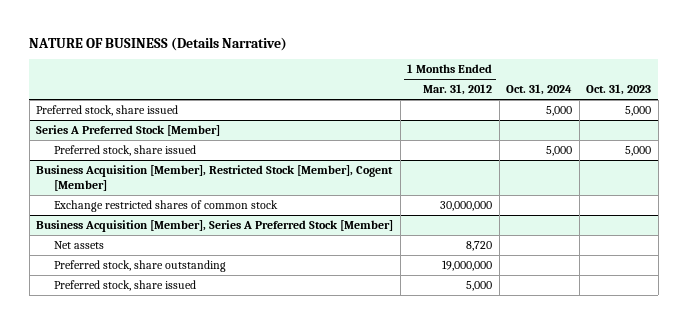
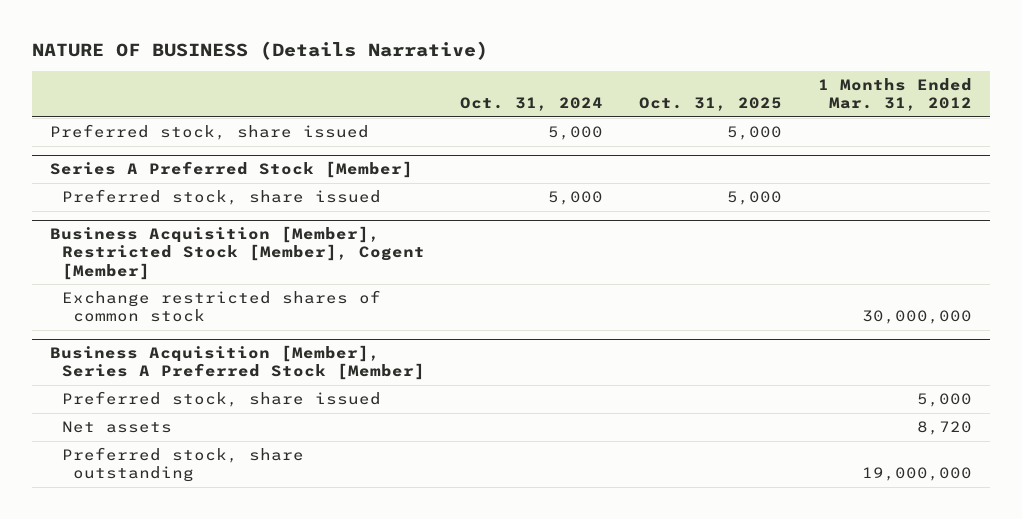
[586,84,652,96] Oct. 31, 2023 -> none
none -> [639,96,783,111] Oct. 31, 2025
[53,279,196,291] Preferred stock, share issued -> [61,391,381,408] Preferred stock, share issued

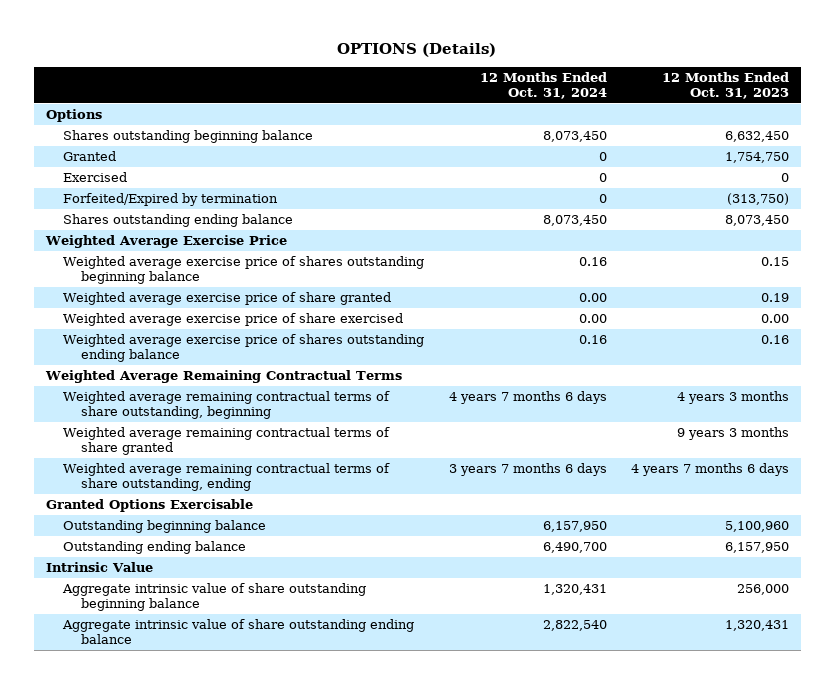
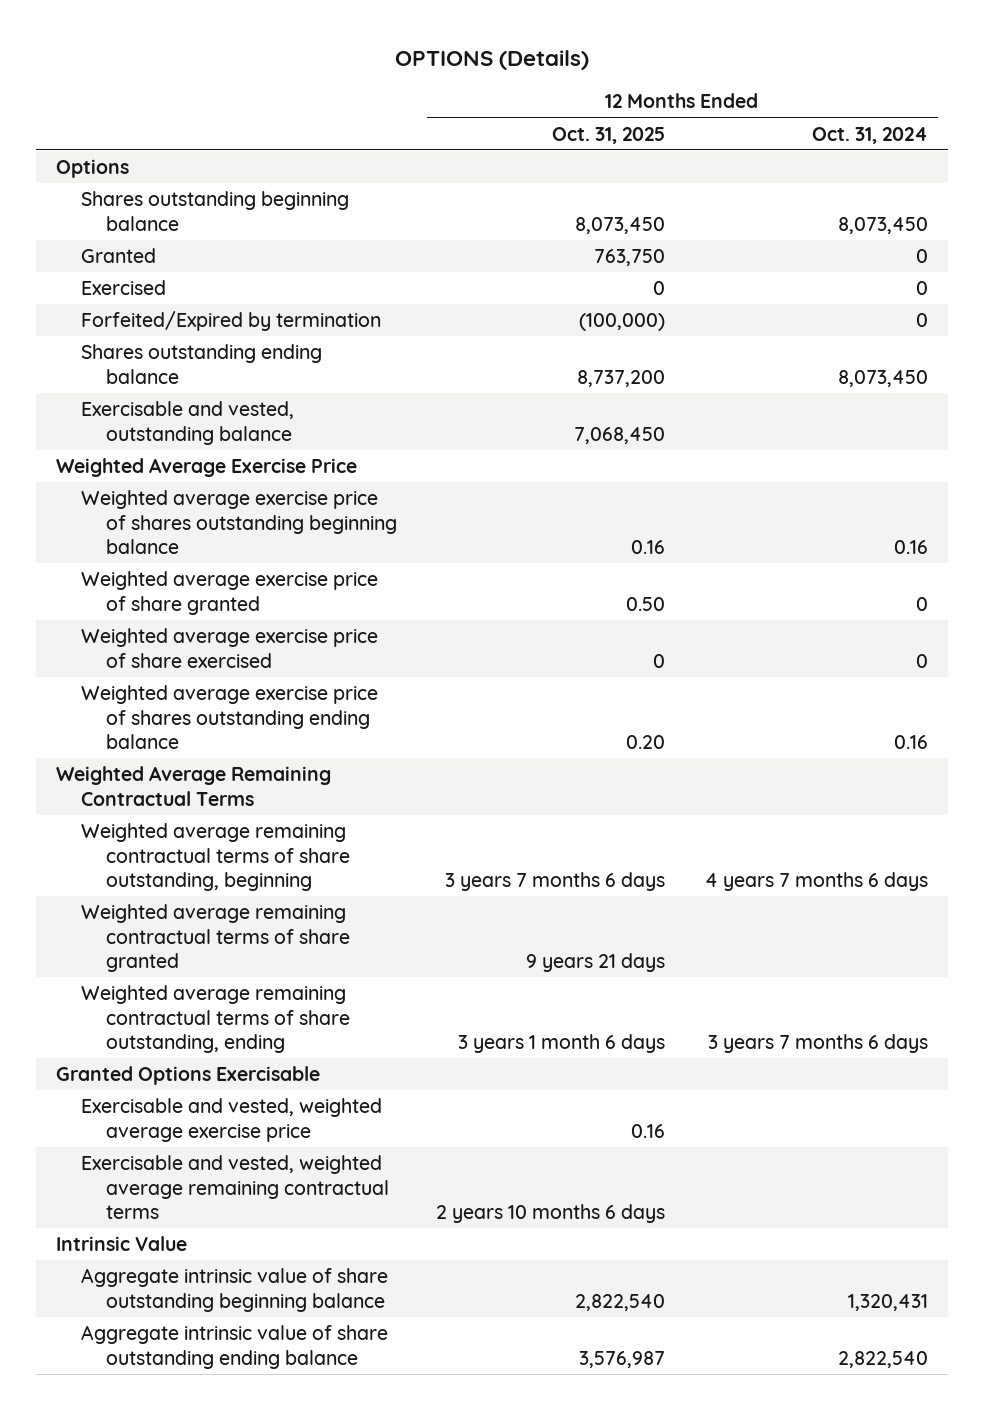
[661,72,789,100] 12 Months Ended Oct. 31, 2023 -> none
none -> [552,126,666,144] Oct. 31, 2025
none -> [80,401,294,445] Exercisable and vested, outstanding balance
[578,293,607,303] 0.00 -> [915,596,928,611] 0
[578,314,607,324] 0.00 -> [915,653,928,668] 0
[63,520,267,534] Outstanding beginning balance -> none
[63,541,247,555] Outstanding ending balance -> none
none -> [80,1098,382,1142] Exercisable and vested, weighted average exercise price
none -> [80,1155,389,1220] Exercisable and vested, weighted average remaining contractual terms

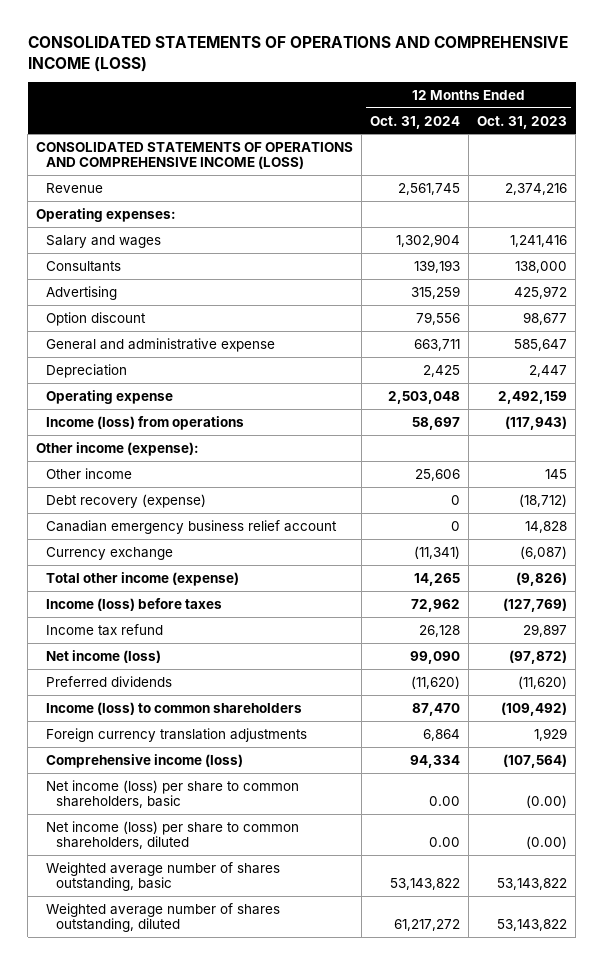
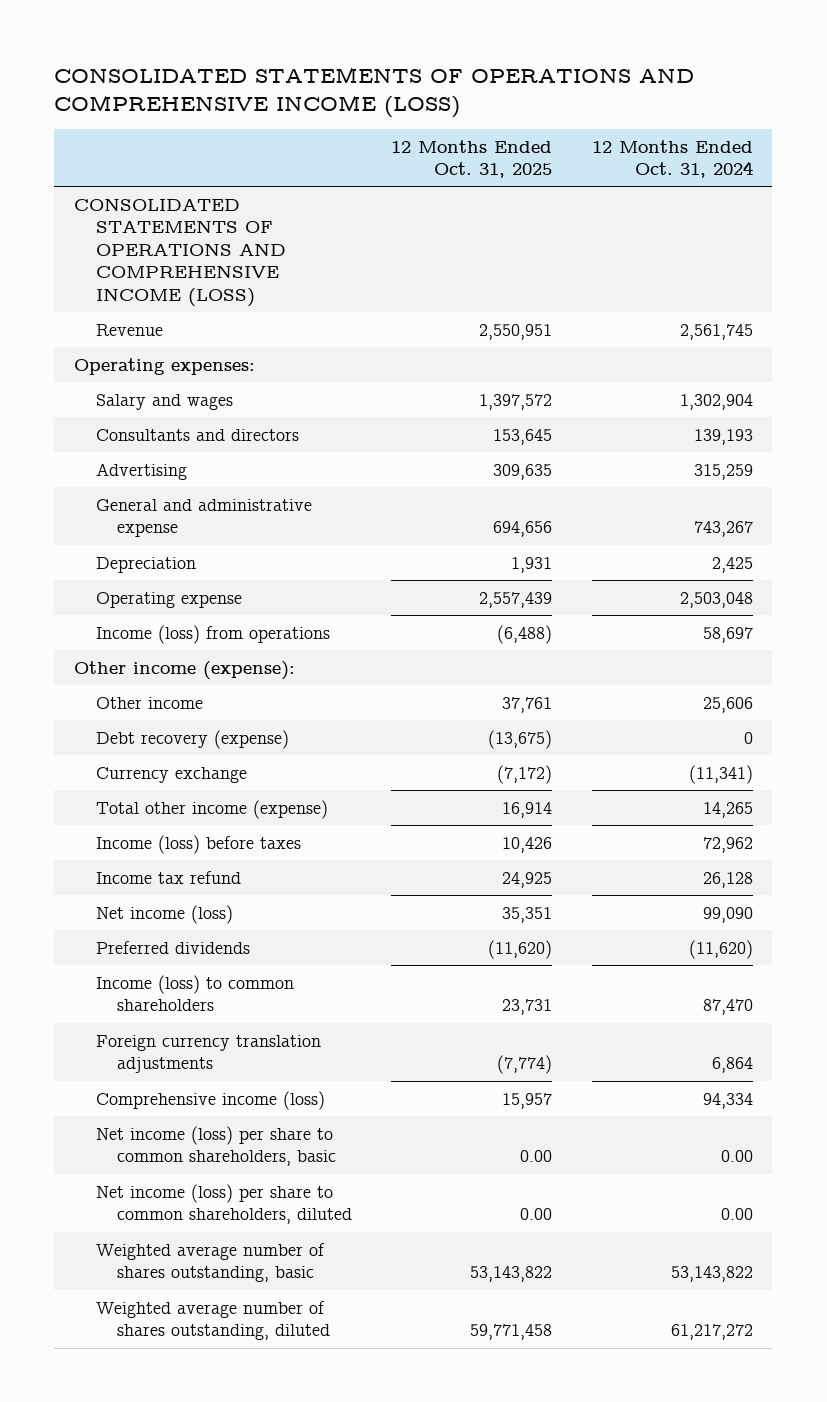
[477,115,568,129] Oct. 31, 2023 -> none
none -> [391,139,553,179] 12 Months Ended Oct. 31, 2025
[45,260,121,272] Consultants -> [95,428,299,441] Consultants and directors
[45,311,146,326] Option discount -> none
[414,338,461,351] 663,711 -> [693,521,753,538] 743,267
[45,519,337,534] Canadian emergency business relief account -> none

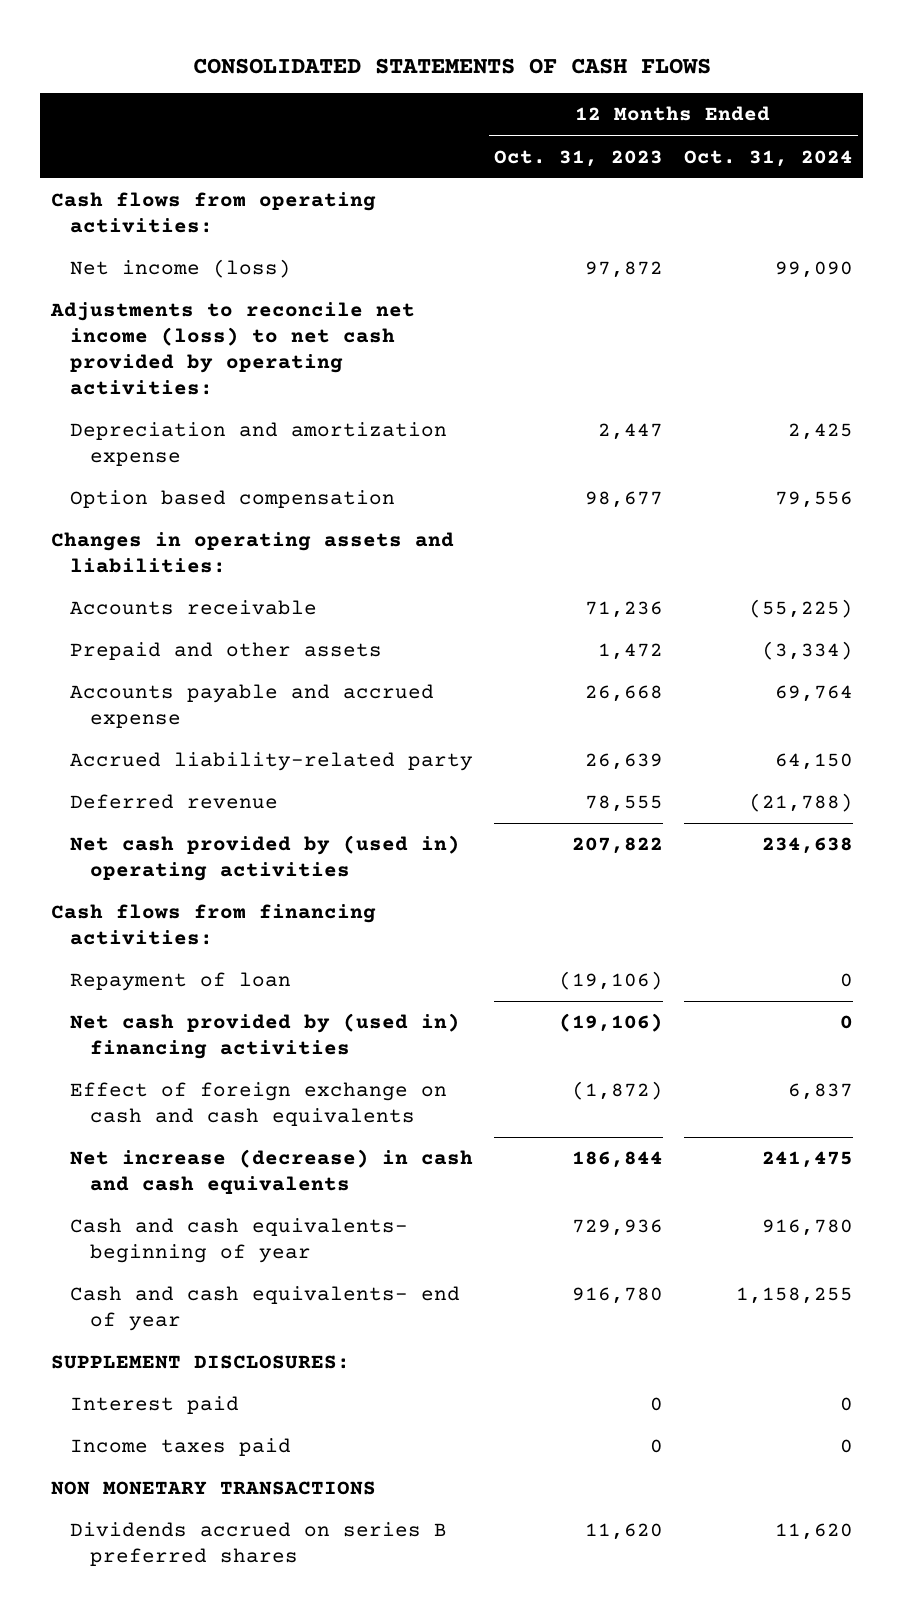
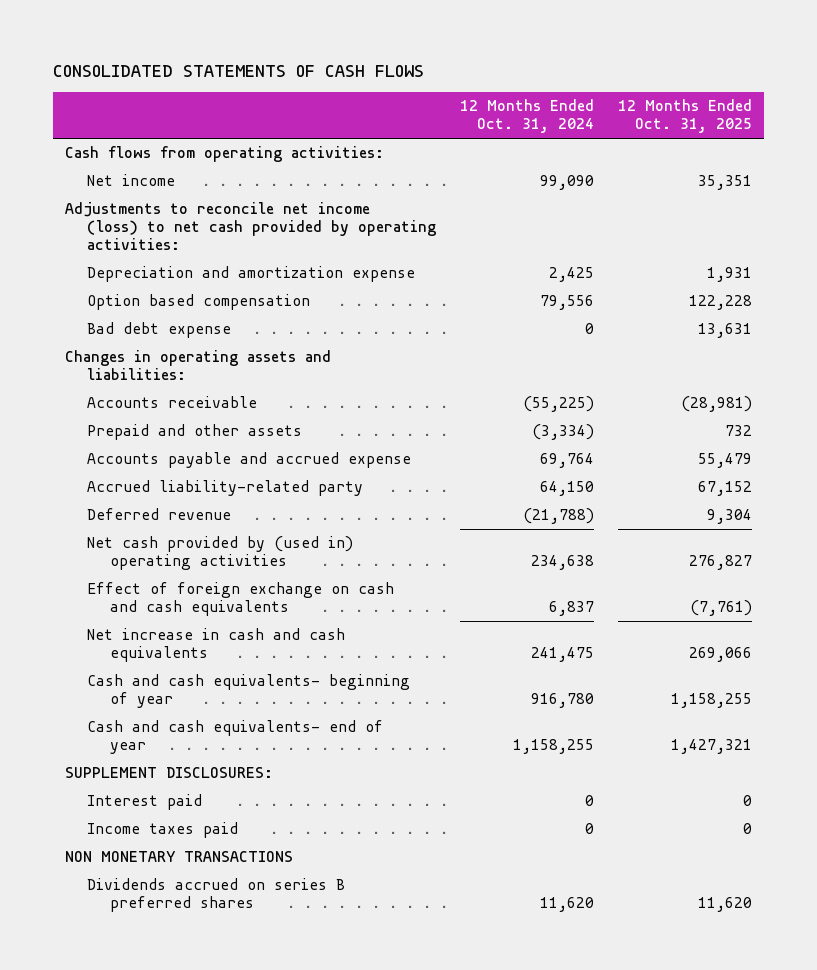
[493,149,663,167] Oct. 31, 2023 -> none
none -> [618,99,753,134] 12 Months Ended Oct. 31, 2025
[70,259,292,279] Net income (loss) -> [87,174,176,187] Net income
none -> [87,322,232,339] Bad debt expense
[50,904,376,946] Cash flows from financing activities: -> none
[70,972,292,992] Repayment of loan -> none
[70,1013,461,1060] Net cash provided by (used in) financing activities -> none
[70,1149,474,1195] Net increase (decrease) in cash and cash equivalents -> [87,628,346,663] Net increase in cash and cash equivalents

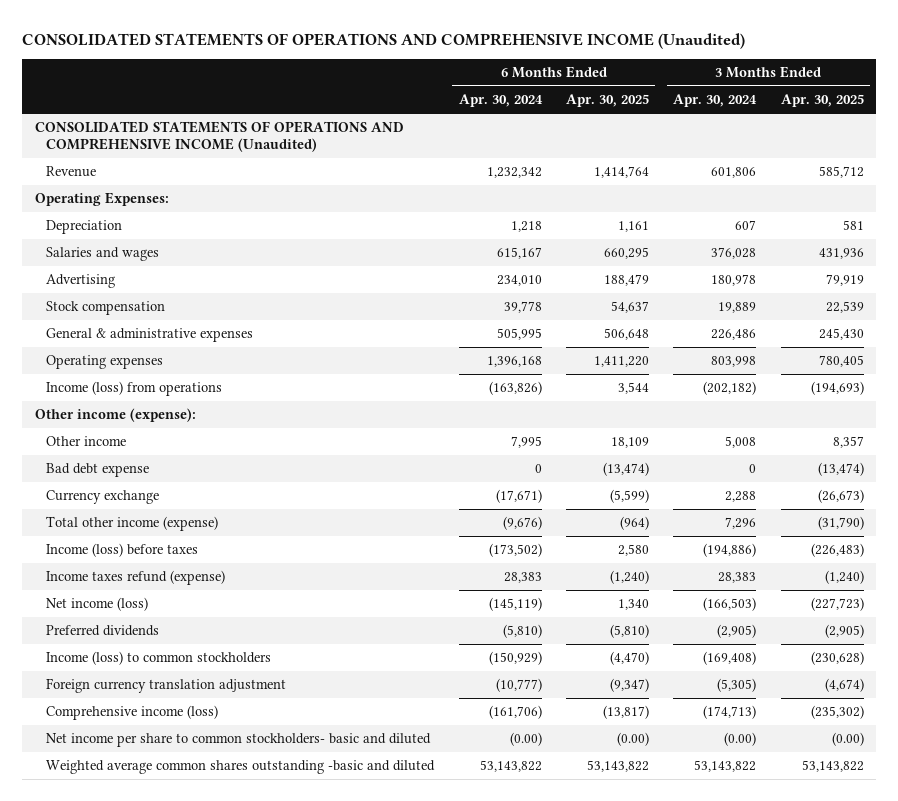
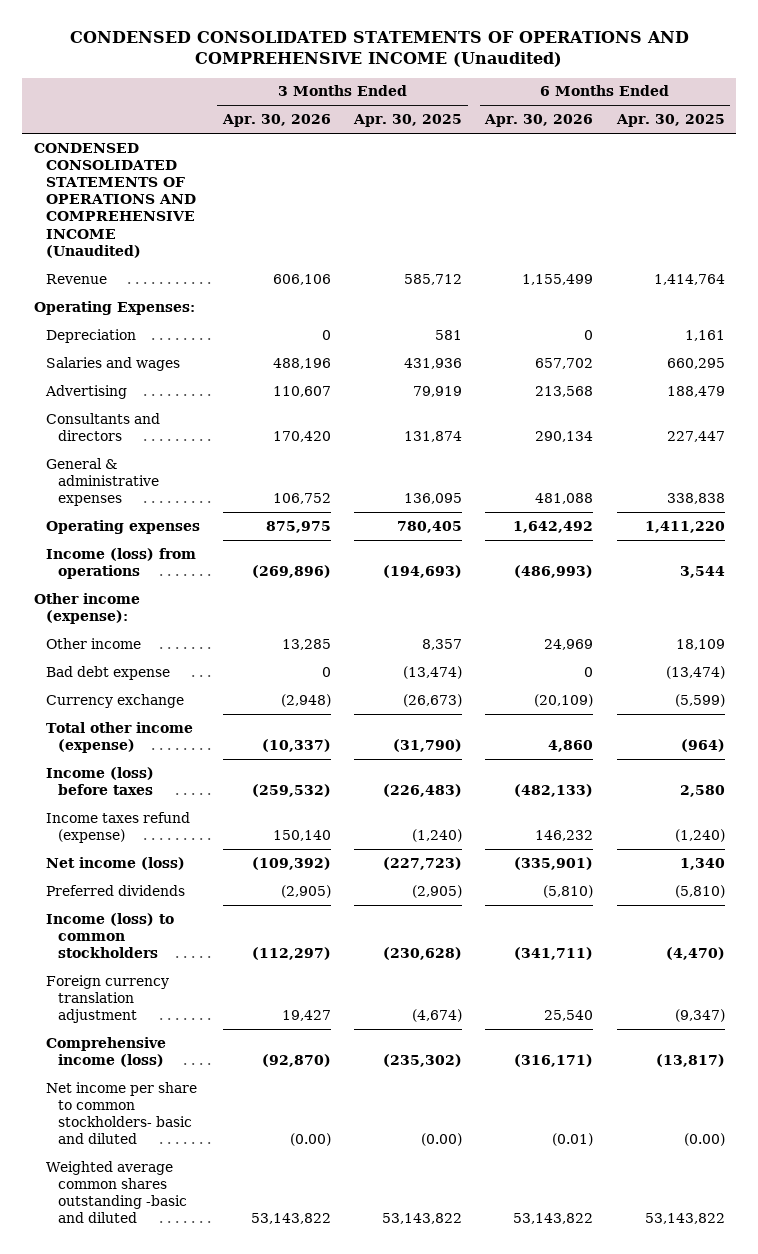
[22,32,746,49] CONSOLIDATED STATEMENTS OF OPERATIONS AND COMPREHENSIVE INCOME (Unaudited) -> [70,31,690,68] CONDENSED CONSOLIDATED STATEMENTS OF OPERATIONS AND COMPREHENSIVE INCOME (Unaudited)
[458,94,543,108] Apr. 30, 2024 -> none
[673,94,758,108] Apr. 30, 2024 -> none
none -> [221,114,331,128] Apr. 30, 2026
none -> [484,114,594,128] Apr. 30, 2026
[34,121,404,152] CONSOLIDATED STATEMENTS OF OPERATIONS AND COMPREHENSIVE INCOME (Unaudited) -> [33,142,196,258] CONDENSED CONSOLIDATED STATEMENTS OF OPERATIONS AND COMPREHENSIVE INCOME (Unaudited)
[46,301,166,316] Stock compensation -> none
none -> [45,412,160,441] Consultants and directors
[603,328,649,341] 506,648 -> [666,493,725,505] 338,838
[818,328,864,341] 245,430 -> [404,493,463,505] 136,095

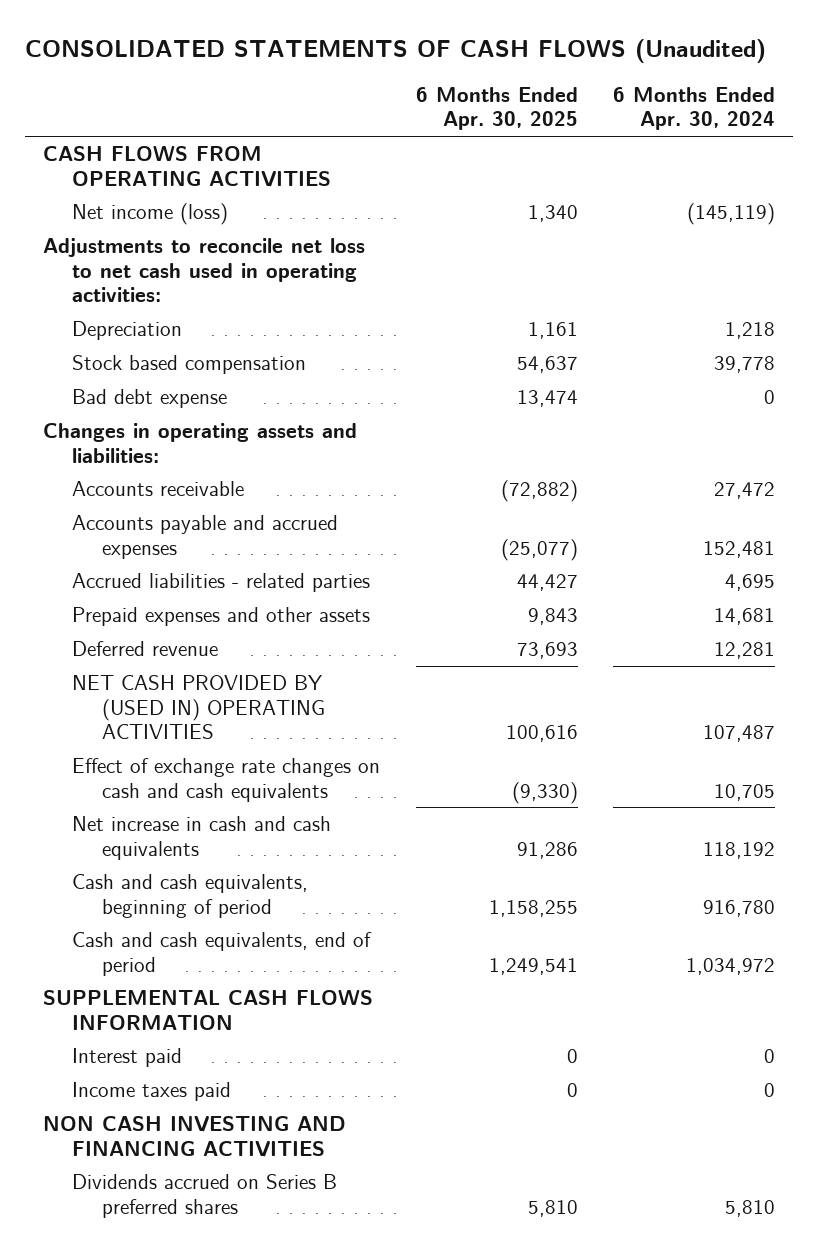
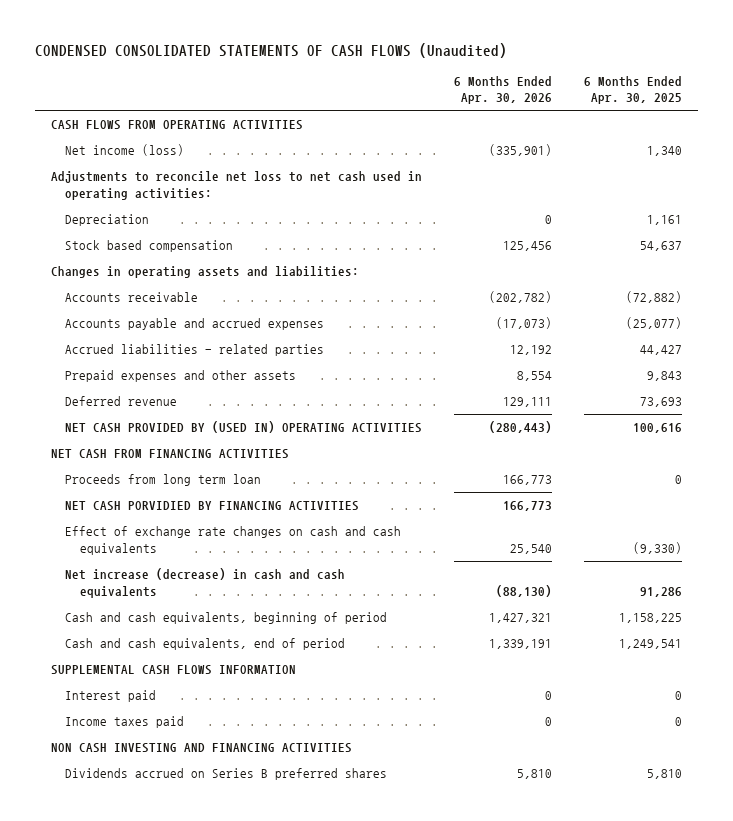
[25,39,767,64] CONSOLIDATED STATEMENTS OF CASH FLOWS (Unaudited) -> [34,42,507,58] CONDENSED CONSOLIDATED STATEMENTS OF CASH FLOWS (Unaudited)
[613,87,776,131] 6 Months Ended Apr. 30, 2024 -> none
none -> [454,75,553,105] 6 Months Ended Apr. 30, 2026
[72,389,228,409] Bad debt expense -> none
none -> [50,449,289,460] NET CASH FROM FINANCING ACTIVITIES
none -> [65,474,262,487] Proceeds from long term loan
none -> [65,501,360,512] NET CASH PORVIDIED BY FINANCING ACTIVITIES
[72,816,332,860] Net increase in cash and cash equivalents -> [65,568,346,598] Net increase (decrease) in cash and cash equivalents
[488,899,578,917] 1,158,255 -> [619,613,683,624] 1,158,225

